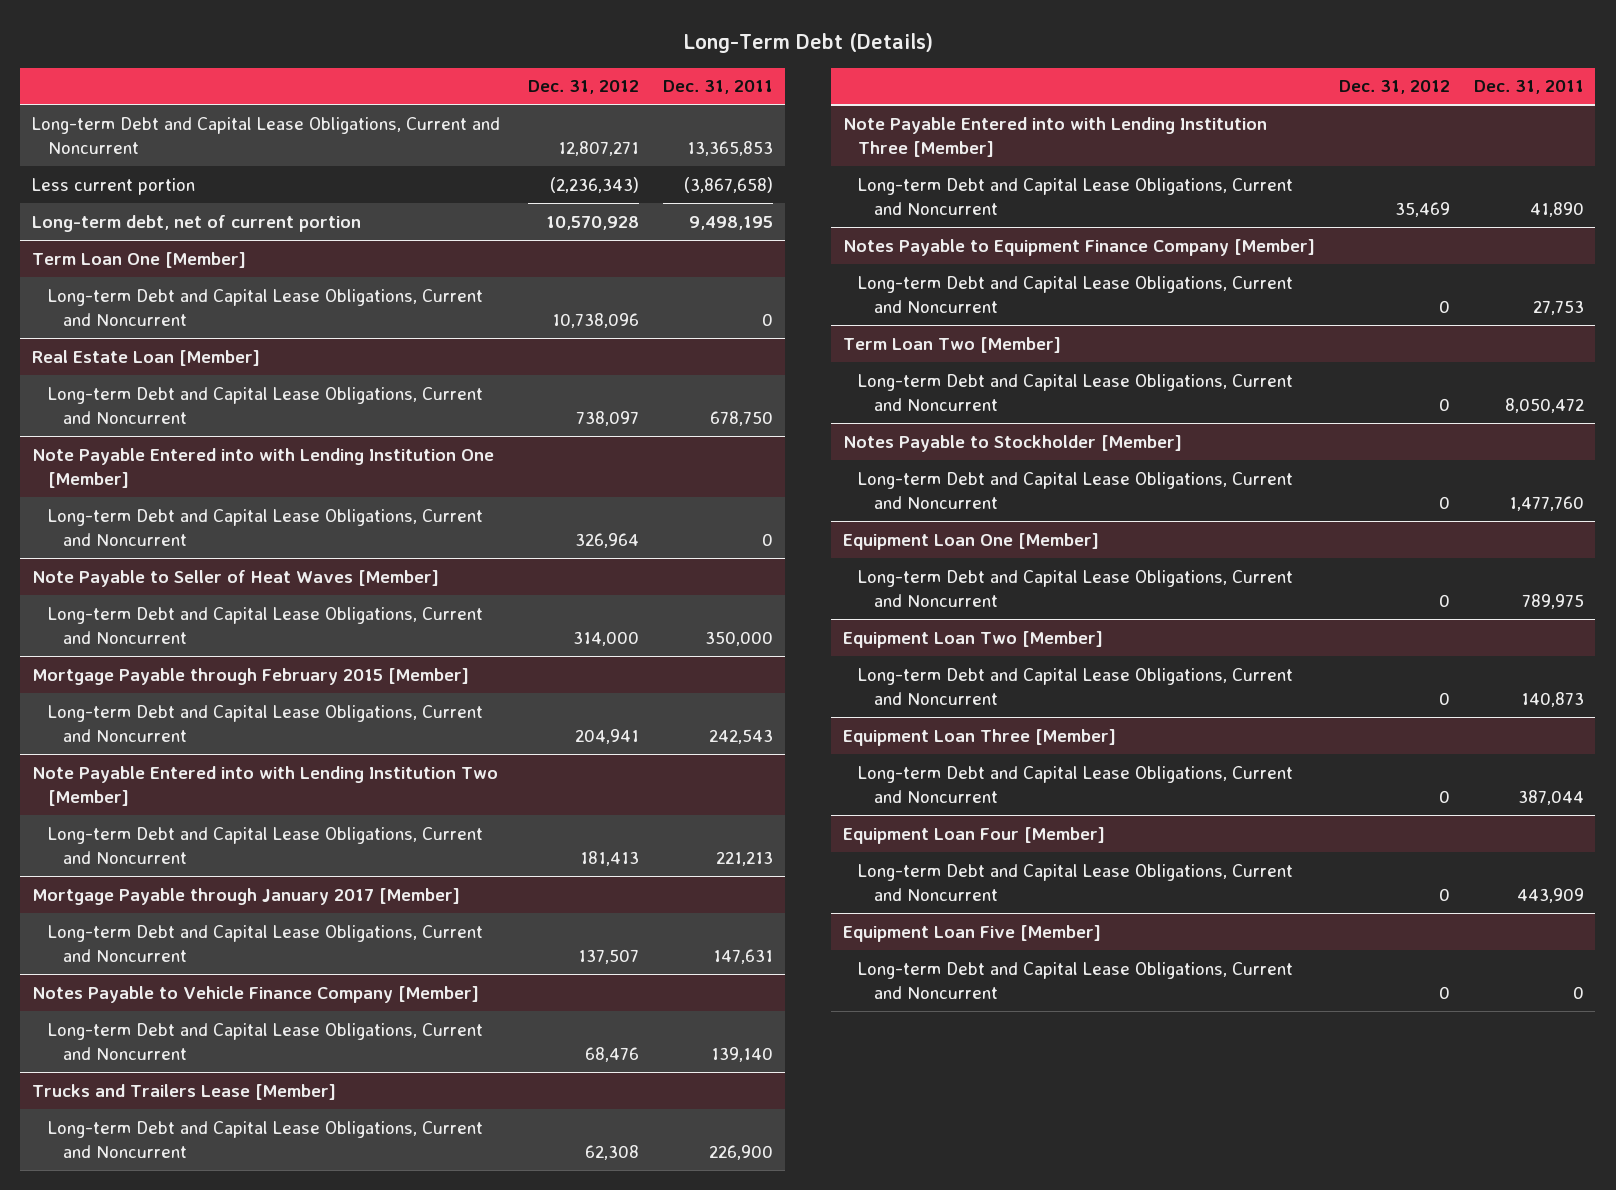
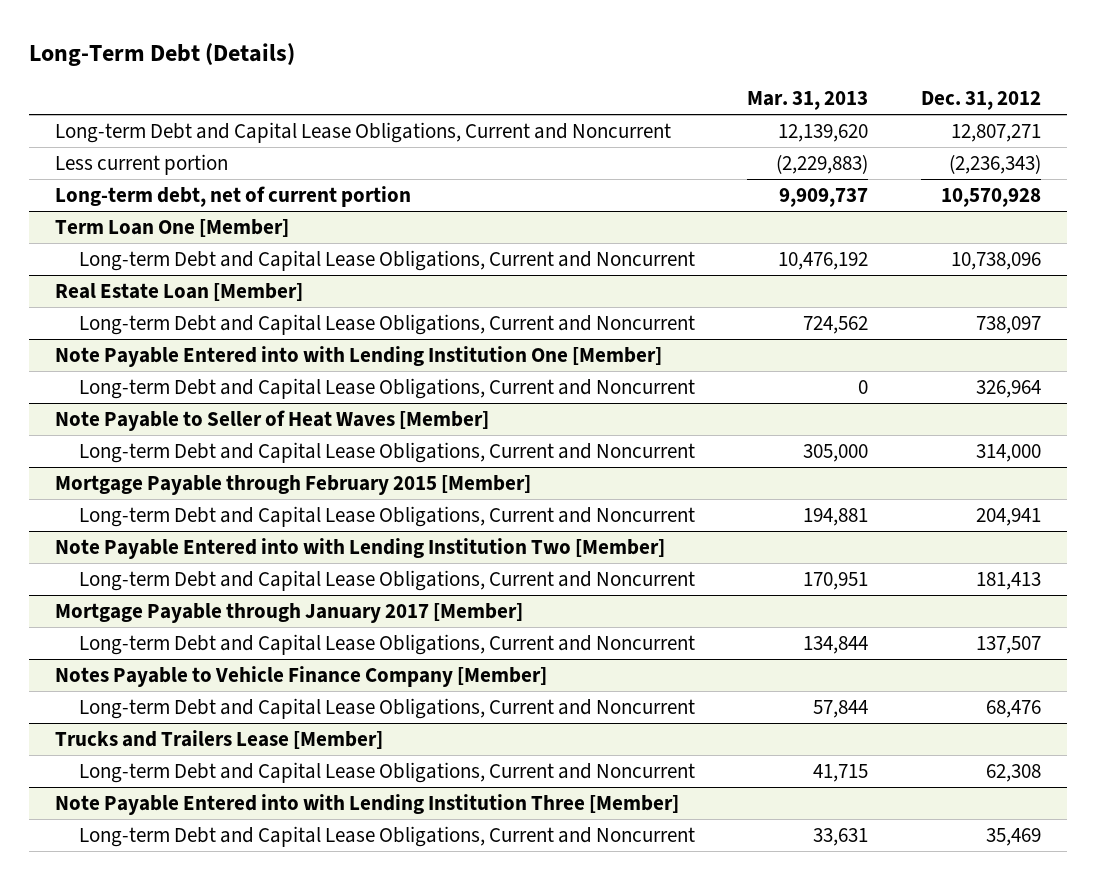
[662,80,773,95] Dec. 31, 2011 -> none
none -> [747,91,869,111] Mar. 31, 2013
[842,238,1315,256] Notes Payable to Equipment Finance Company [Member] -> none
[858,275,1294,313] Long-term Debt and Capital Lease Obligations, Current and Noncurrent -> none
[842,336,1061,353] Term Loan Two [Member] -> none
[858,373,1294,411] Long-term Debt and Capital Lease Obligations, Current and Noncurrent -> none
[842,434,1182,452] Notes Payable to Stockholder [Member] -> none
[858,471,1294,509] Long-term Debt and Capital Lease Obligations, Current and Noncurrent -> none
[842,532,1099,550] Equipment Loan One [Member] -> none
[858,569,1294,607] Long-term Debt and Capital Lease Obligations, Current and Noncurrent -> none
[842,630,1103,648] Equipment Loan Two [Member] -> none
[858,667,1294,705] Long-term Debt and Capital Lease Obligations, Current and Noncurrent -> none
[842,728,1116,746] Equipment Loan Three [Member] -> none
[858,765,1294,803] Long-term Debt and Capital Lease Obligations, Current and Noncurrent -> none
[842,826,1105,844] Equipment Loan Four [Member] -> none
[858,863,1294,901] Long-term Debt and Capital Lease Obligations, Current and Noncurrent -> none
[842,924,1101,942] Equipment Loan Five [Member] -> none
[858,961,1294,999] Long-term Debt and Capital Lease Obligations, Current and Noncurrent -> none

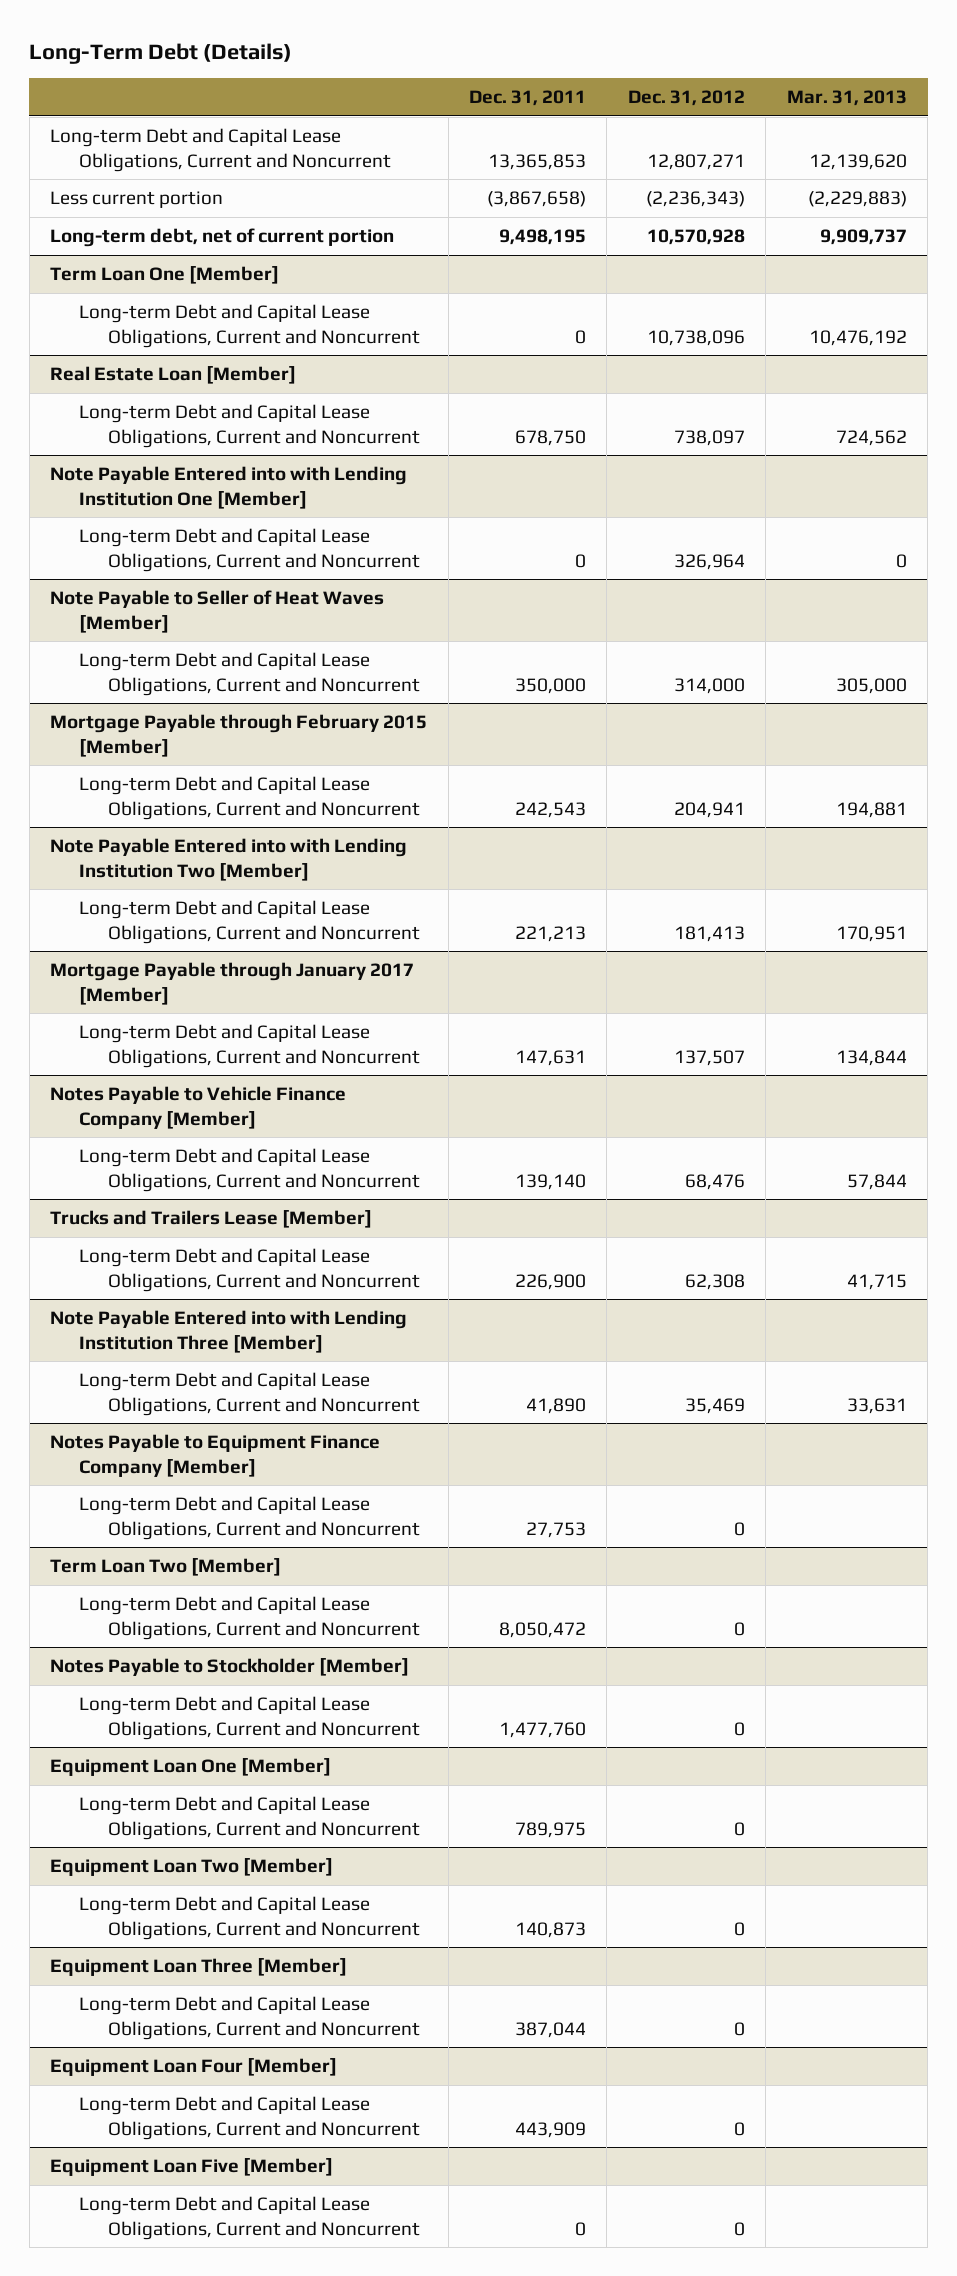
none -> [469,90,587,107] Dec. 31, 2011
none -> [50,1434,381,1477] Notes Payable to Equipment Finance Company [Member]
none -> [79,1496,421,1540] Long-term Debt and Capital Lease Obligations, Current and Noncurrent
none -> [50,1558,282,1577] Term Loan Two [Member]
none -> [79,1596,421,1640] Long-term Debt and Capital Lease Obligations, Current and Noncurrent
none -> [50,1658,410,1677] Notes Payable to Stockholder [Member]
none -> [79,1696,421,1740] Long-term Debt and Capital Lease Obligations, Current and Noncurrent
none -> [50,1758,332,1777] Equipment Loan One [Member]
none -> [79,1796,421,1840] Long-term Debt and Capital Lease Obligations, Current and Noncurrent
none -> [50,1858,334,1877] Equipment Loan Two [Member]
none -> [79,1896,421,1940] Long-term Debt and Capital Lease Obligations, Current and Noncurrent
none -> [50,1958,348,1977] Equipment Loan Three [Member]
none -> [79,1996,421,2040] Long-term Debt and Capital Lease Obligations, Current and Noncurrent
none -> [50,2058,338,2077] Equipment Loan Four [Member]
none -> [79,2096,421,2140] Long-term Debt and Capital Lease Obligations, Current and Noncurrent
none -> [50,2158,334,2177] Equipment Loan Five [Member]
none -> [79,2196,421,2240] Long-term Debt and Capital Lease Obligations, Current and Noncurrent

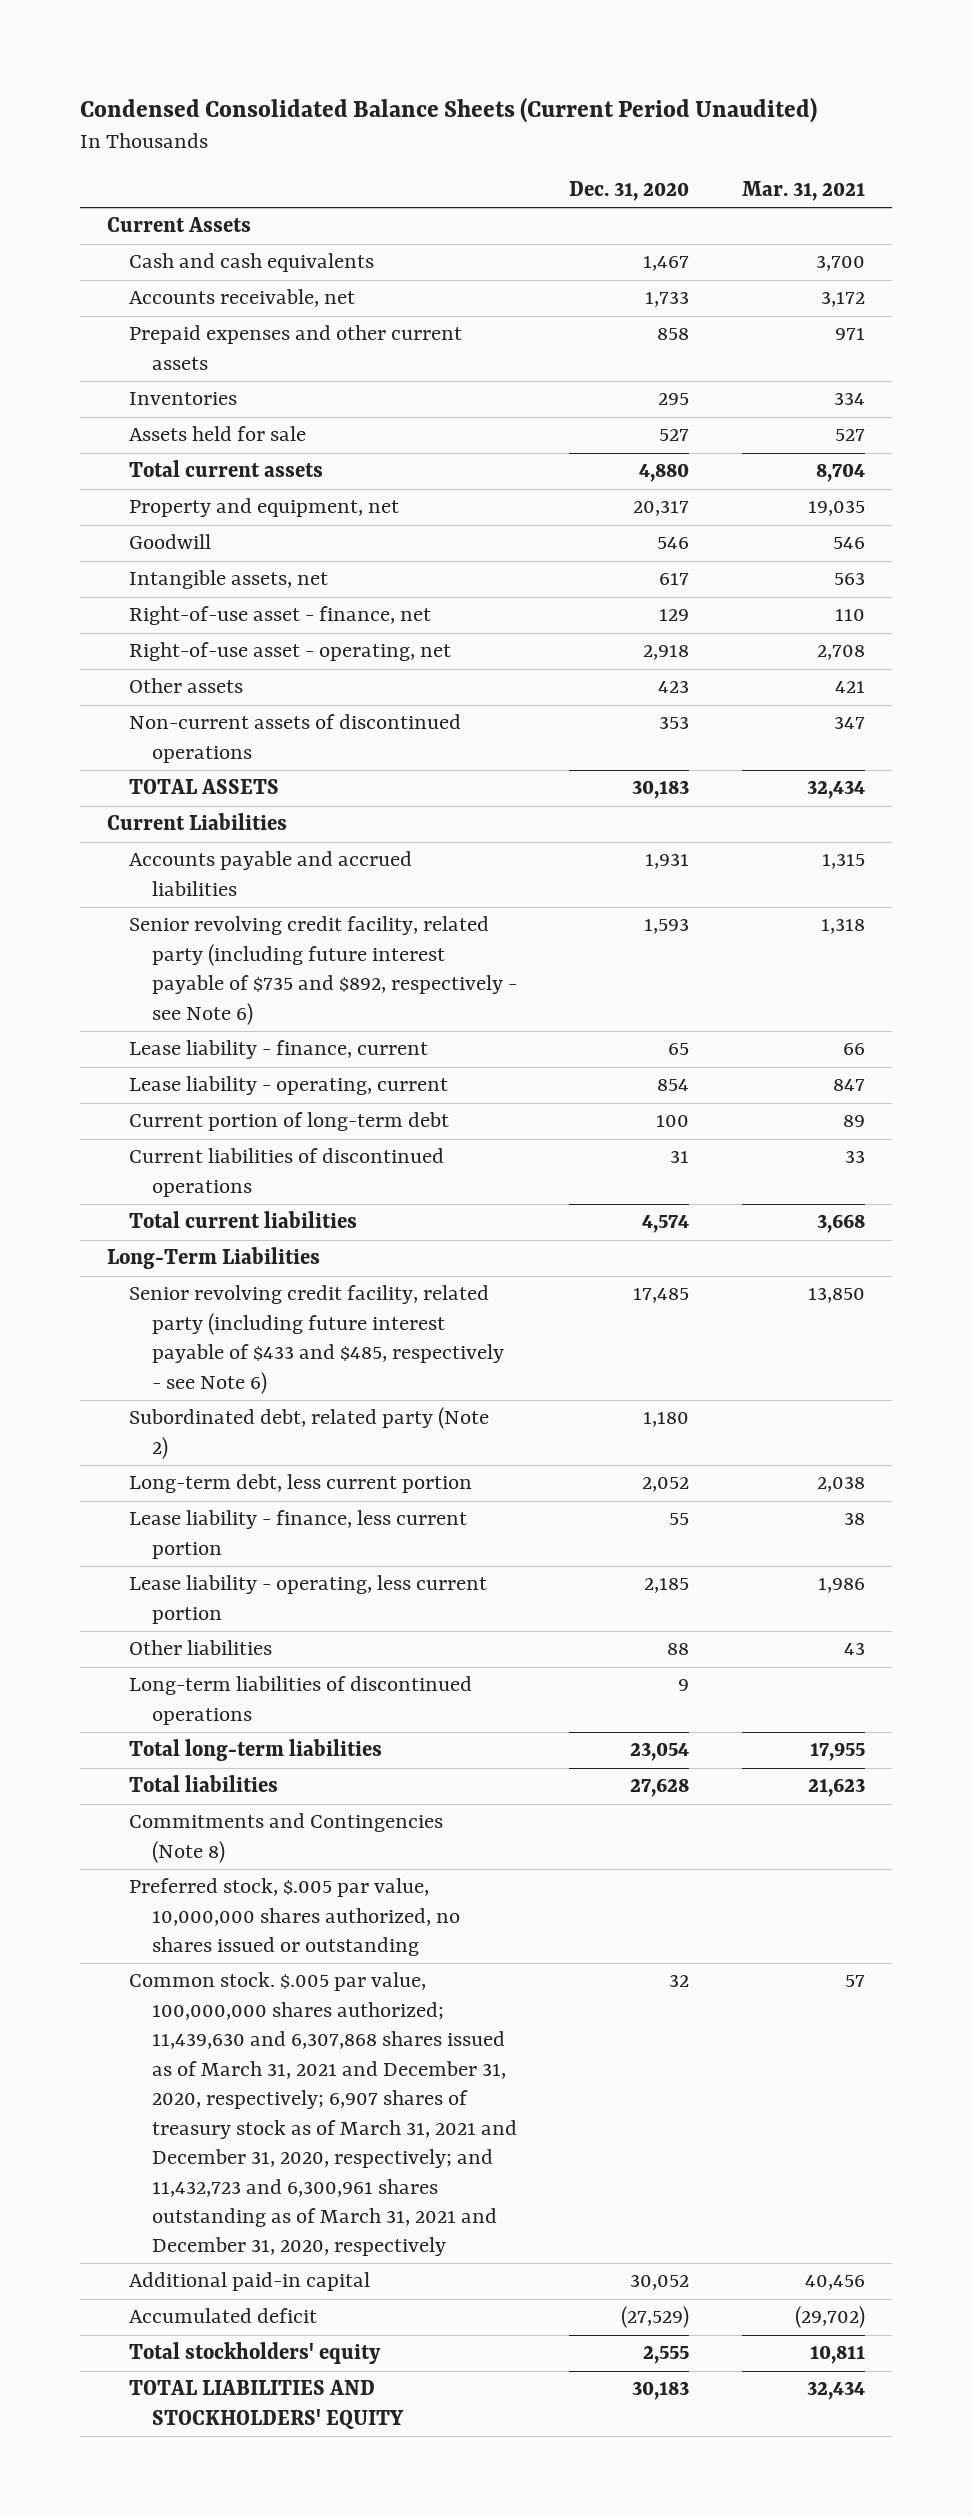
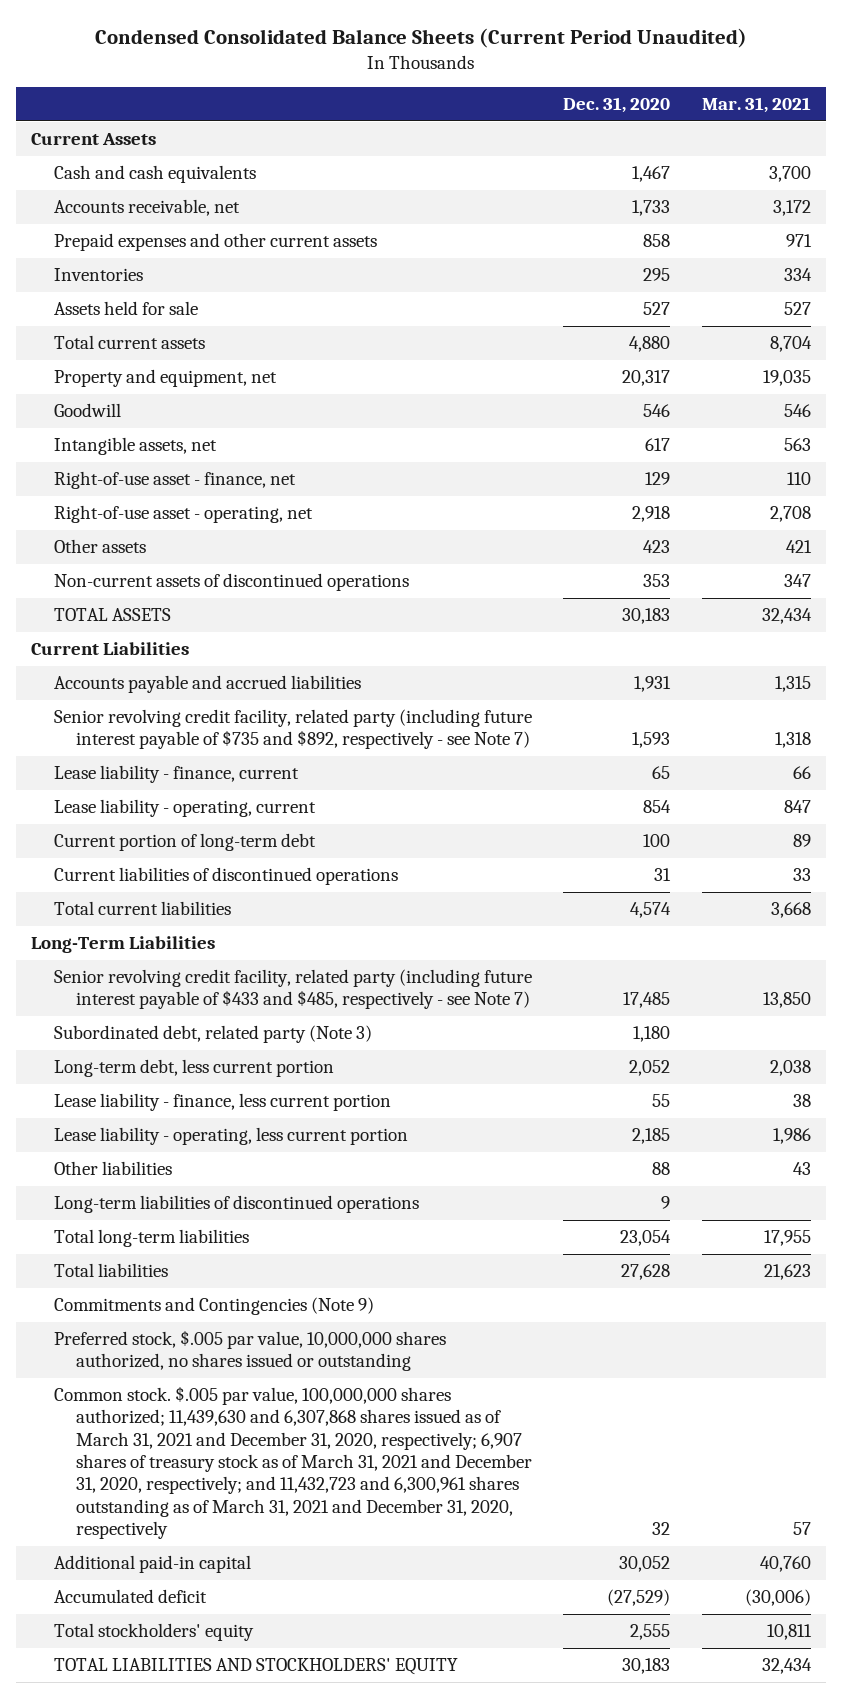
[129,916,517,1025] Senior revolving credit facility, related party (including future interest payable of $735 and $892, respectively - see Note 6) -> [53,709,532,750] Senior revolving credit facility, related party (including future interest payable of $735 and $892, respectively - see Note 7)
[129,1285,504,1394] Senior revolving credit facility, related party (including future interest payable of $433 and $485, respectively - see Note 6) -> [53,969,532,1010] Senior revolving credit facility, related party (including future interest payable of $433 and $485, respectively - see Note 7)
[129,1407,490,1459] Subordinated debt, related party (Note 2) -> [53,1025,372,1044] Subordinated debt, related party (Note 3)
[129,1813,444,1863] Commitments and Contingencies (Note 8) -> [53,1297,374,1316] Commitments and Contingencies (Note 9)
[805,2275,866,2291] 40,456 -> [759,1556,811,1573] 40,760
[795,2306,866,2329] (29,702) -> [744,1589,811,1607] (30,006)

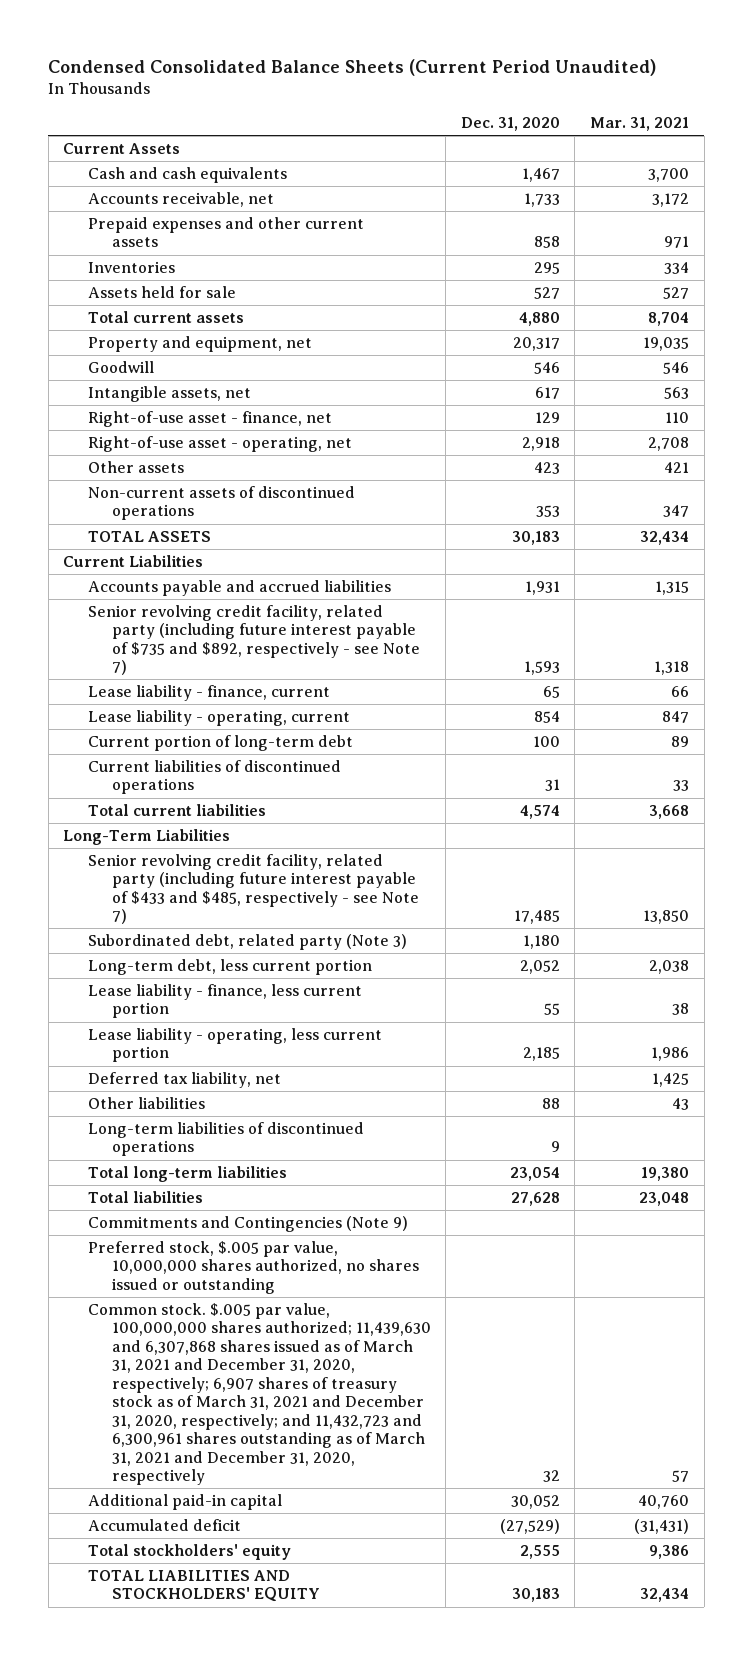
none -> [87,1071,281,1088] Deferred tax liability, net
[763,1230,811,1247] 17,955 -> [640,1166,689,1181] 19,380
[763,1264,811,1281] 21,623 -> [638,1191,689,1206] 23,048
[744,1589,811,1607] (30,006) -> [633,1518,689,1534] (31,431)
[766,1624,812,1641] 10,811 -> [648,1544,689,1559] 9,386

